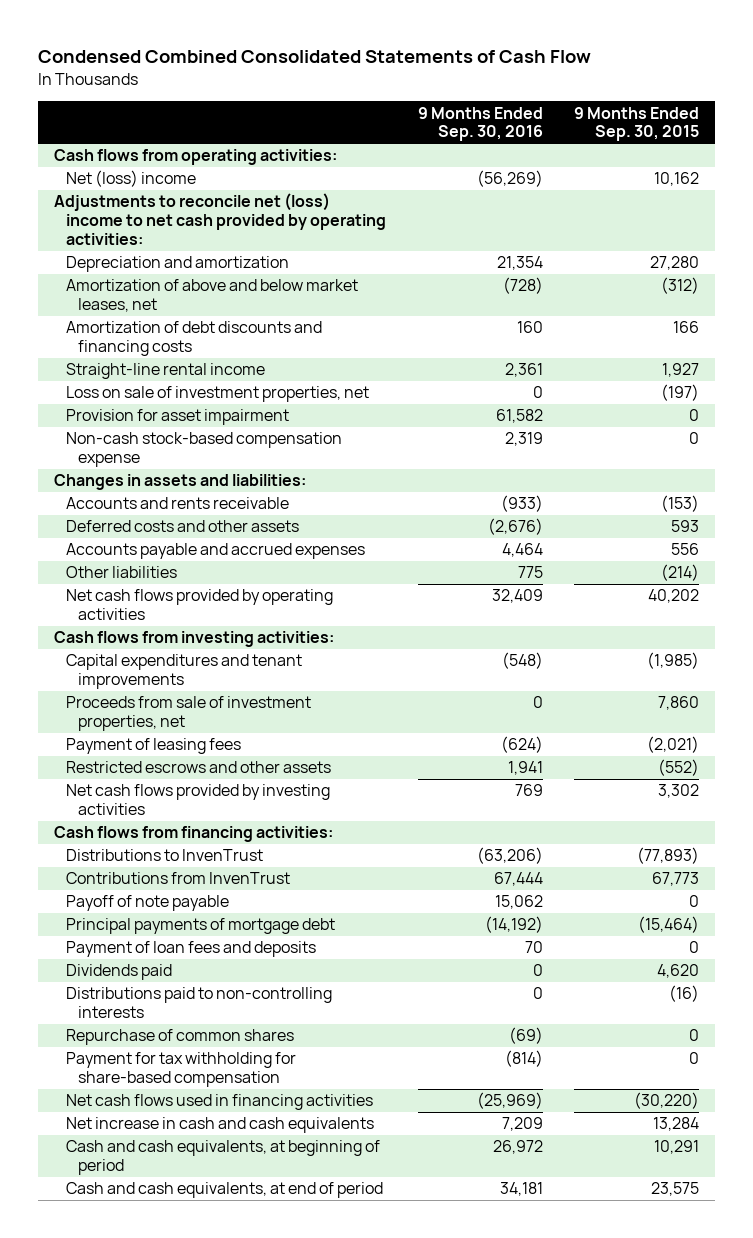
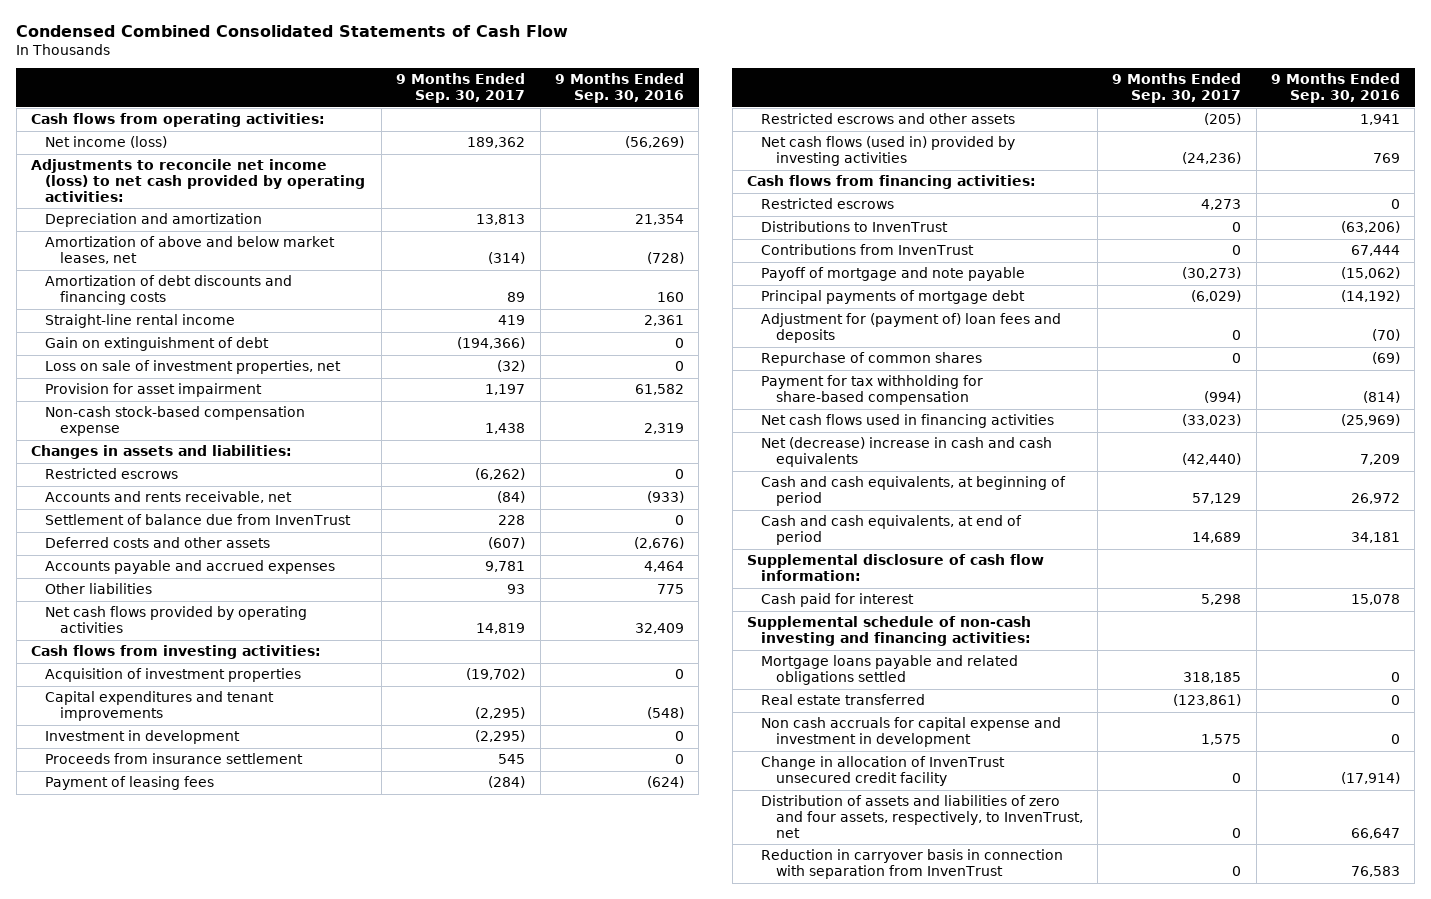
[574,106,700,142] 9 Months Ended Sep. 30, 2015 -> none
none -> [396,73,526,104] 9 Months Ended Sep. 30, 2017
[66,170,197,188] Net (loss) income -> [45,136,168,149] Net income (loss)
[54,193,387,245] Adjustments to reconcile net (loss) income to net cash provided by operating activities: -> [30,159,366,202] Adjustments to reconcile net income (loss) to net cash provided by operating activities:
none -> [45,337,270,352] Gain on extinguishment of debt
none -> [45,468,179,480] Restricted escrows
[66,497,290,510] Accounts and rents receivable -> [45,491,293,504] Accounts and rents receivable, net
none -> [45,514,352,526] Settlement of balance due from InvenTrust
none -> [45,668,302,683] Acquisition of investment properties
[66,696,312,732] Proceeds from sale of investment properties, net -> none
none -> [45,730,241,745] Investment in development
none -> [45,753,304,765] Proceeds from insurance settlement
[66,784,331,816] Net cash flows provided by investing activities -> [761,136,1016,167] Net cash flows (used in) provided by investing activities
none -> [761,198,895,210] Restricted escrows
[66,895,230,912] Payoff of note payable -> [761,267,1026,282] Payoff of mortgage and note payable
[494,895,543,910] 15,062 -> [1340,267,1400,280] (15,062)
[66,964,173,981] Dividends paid -> none
[66,987,333,1019] Distributions paid to non-controlling interests -> none
[66,941,317,958] Payment of loan fees and deposits -> [761,313,1062,344] Adjustment for (payment of) loan fees and deposits
[524,941,543,954] 70 -> [1371,329,1400,342] (70)
[66,1117,375,1134] Net increase in cash and cash equivalents -> [761,437,1053,468] Net (decrease) increase in cash and cash equivalents
none -> [746,554,1044,582] Supplemental disclosure of cash flow information:
none -> [761,593,915,608] Cash paid for interest
none -> [746,616,1032,647] Supplemental schedule of non-cash investing and financing activities:
none -> [761,655,1019,686] Mortgage loans payable and related obligations settled
none -> [761,694,926,706] Real estate transferred
none -> [761,717,1062,748] Non cash accruals for capital expense and investment in development
none -> [761,756,1006,787] Change in allocation of InvenTrust unsecured credit facility
none -> [761,795,1083,838] Distribution of assets and liabilities of zero and four assets, respectively, to InvenTrust, net
none -> [761,849,1064,880] Reduction in carryover basis in connection with separation from InvenTrust

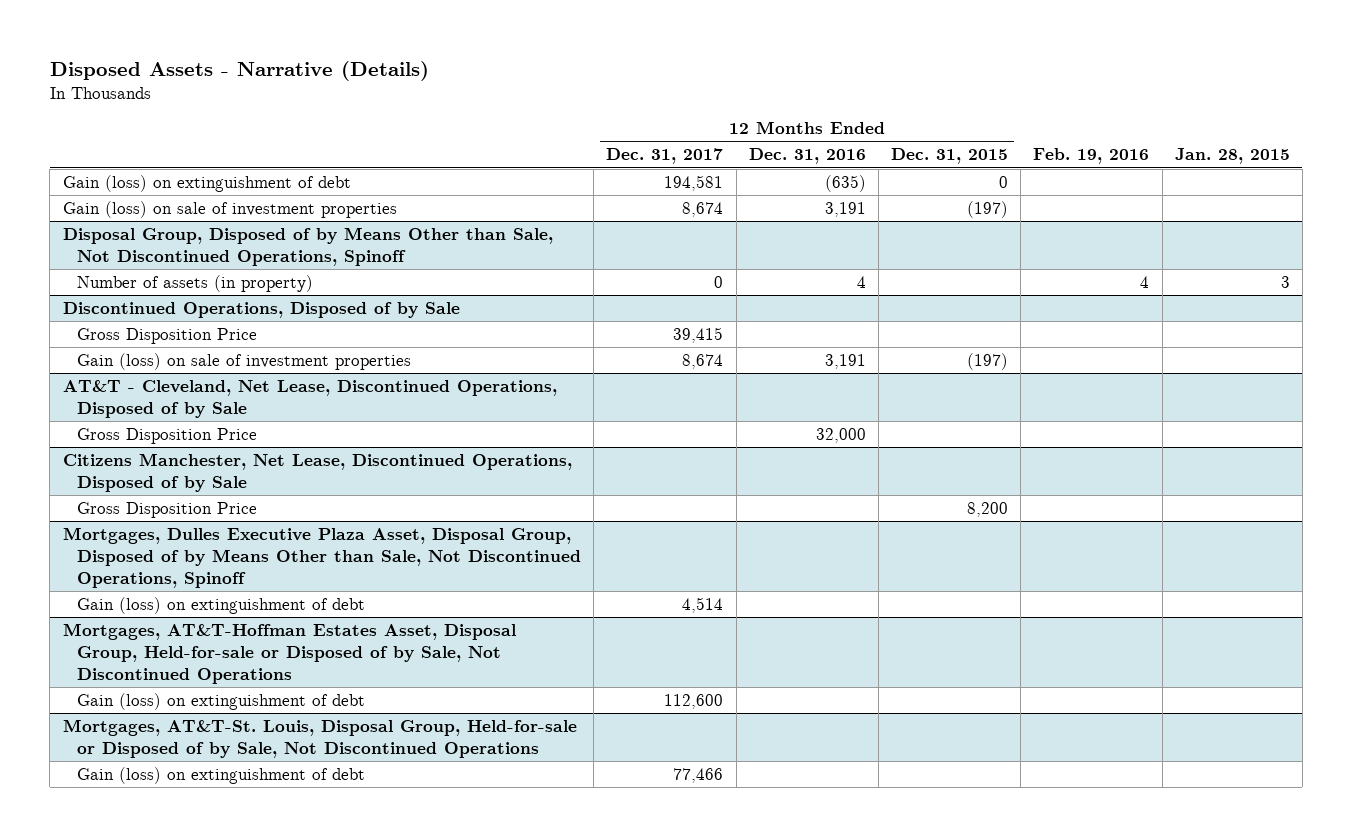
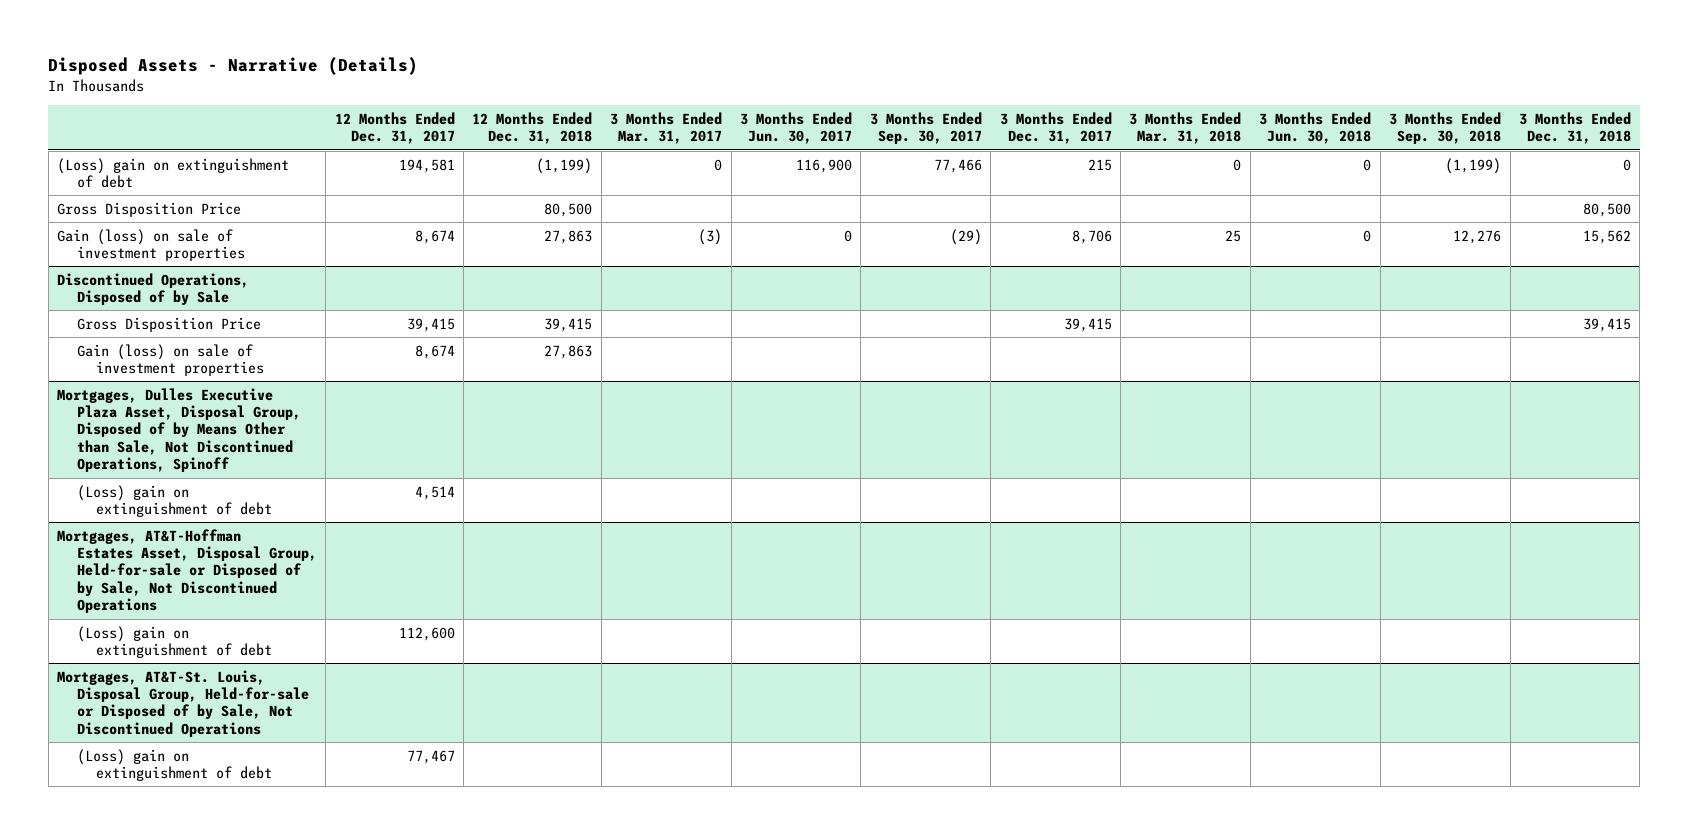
[748,148,866,165] Dec. 31, 2016 -> none
[891,148,1009,165] Dec. 31, 2015 -> none
[1033,148,1150,165] Feb. 19, 2016 -> none
[1174,148,1290,165] Jan. 28, 2015 -> none
none -> [472,111,593,145] 12 Months Ended Dec. 31, 2018
none -> [610,111,723,145] 3 Months Ended Mar. 31, 2017
none -> [740,111,853,145] 3 Months Ended Jun. 30, 2017
none -> [869,111,982,145] 3 Months Ended Sep. 30, 2017
none -> [999,111,1112,145] 3 Months Ended Dec. 31, 2017
none -> [1129,111,1242,145] 3 Months Ended Mar. 31, 2018
none -> [1259,111,1372,145] 3 Months Ended Jun. 30, 2018
none -> [1389,111,1502,145] 3 Months Ended Sep. 30, 2018
none -> [1518,111,1631,145] 3 Months Ended Dec. 31, 2018
[62,174,351,192] Gain (loss) on extinguishment of debt -> [57,157,290,188] (Loss) gain on extinguishment of debt
none -> [57,201,242,217] Gross Disposition Price
[62,226,553,266] Disposal Group, Disposed of by Means Other than Sale, Not Discontinued Operations, Spinoff -> none
[77,274,314,292] Number of assets (in property) -> none
[62,379,557,418] AT&T - Cleveland, Net Lease, Discontinued Operations, Disposed of by Sale -> none
[77,427,258,444] Gross Disposition Price -> none
[62,452,572,492] Citizens Manchester, Net Lease, Discontinued Operations, Disposed of by Sale -> none
[77,501,258,518] Gross Disposition Price -> none
[77,596,366,614] Gain (loss) on extinguishment of debt -> [76,484,273,517] (Loss) gain on extinguishment of debt
[77,692,366,710] Gain (loss) on extinguishment of debt -> [76,625,273,658] (Loss) gain on extinguishment of debt
[77,766,366,784] Gain (loss) on extinguishment of debt -> [76,748,273,781] (Loss) gain on extinguishment of debt
[673,767,724,783] 77,466 -> [406,749,455,764] 77,467

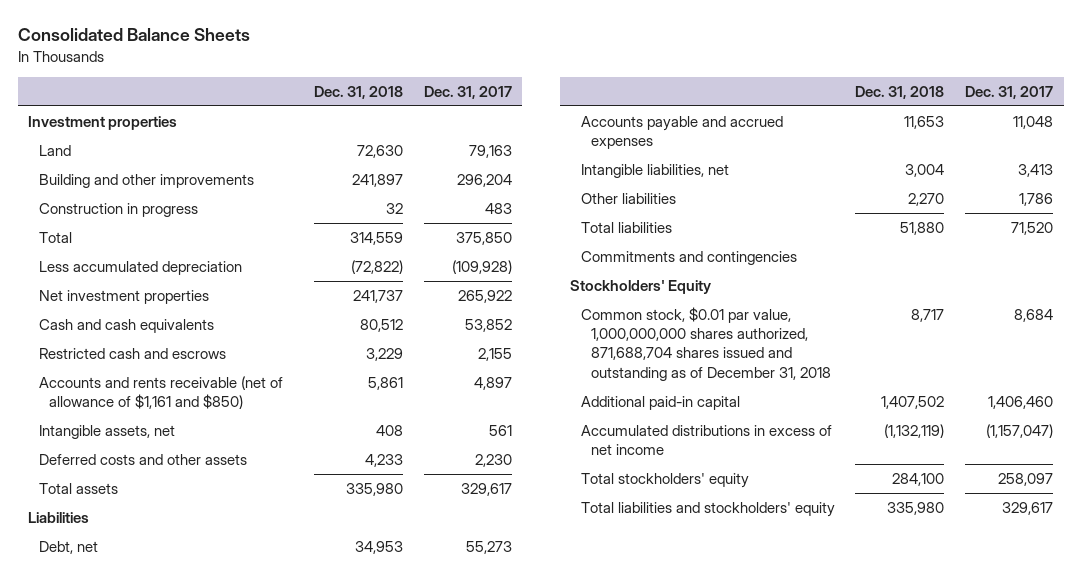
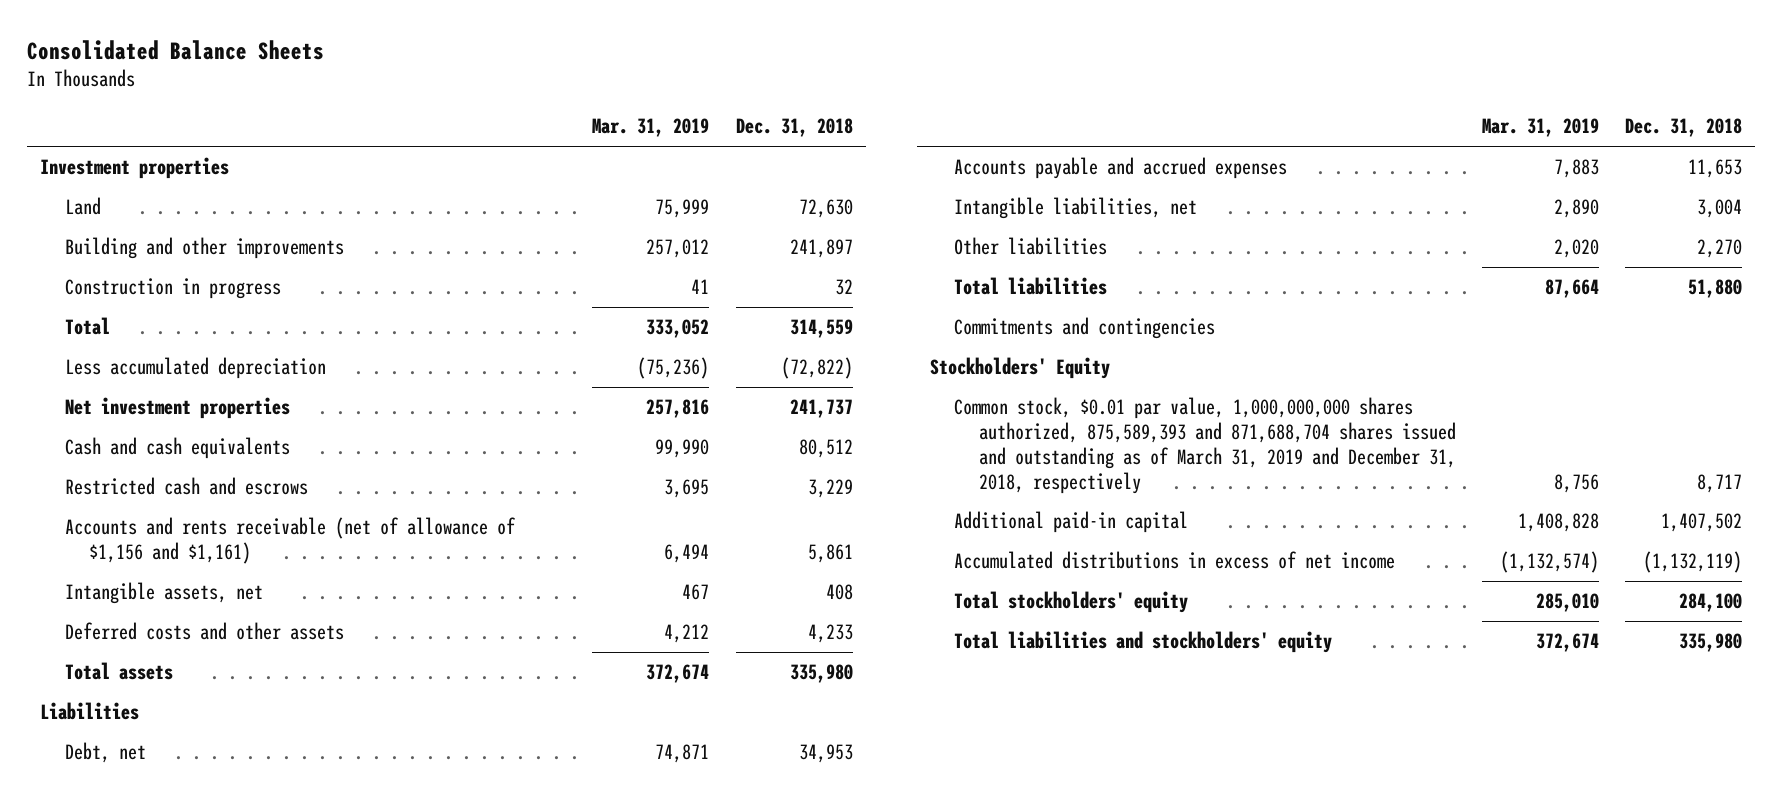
[423,85,512,99] Dec. 31, 2017 -> none
none -> [592,118,710,138] Mar. 31, 2019
[38,376,283,410] Accounts and rents receivable (net of allowance of $1,161 and $850) -> [64,516,516,564] Accounts and rents receivable (net of allowance of $1,156 and $1,161)
[580,307,832,381] Common stock, $0.01 par value, 1,000,000,000 shares authorized, 871,688,704 shares issued and outstanding as of December 31, 2018 -> [954,396,1456,494] Common stock, $0.01 par value, 1,000,000,000 shares authorized, 875,589,393 and 871,688,704 shares issued and outstanding as of March 31, 2019 and December 31, 2018, respectively

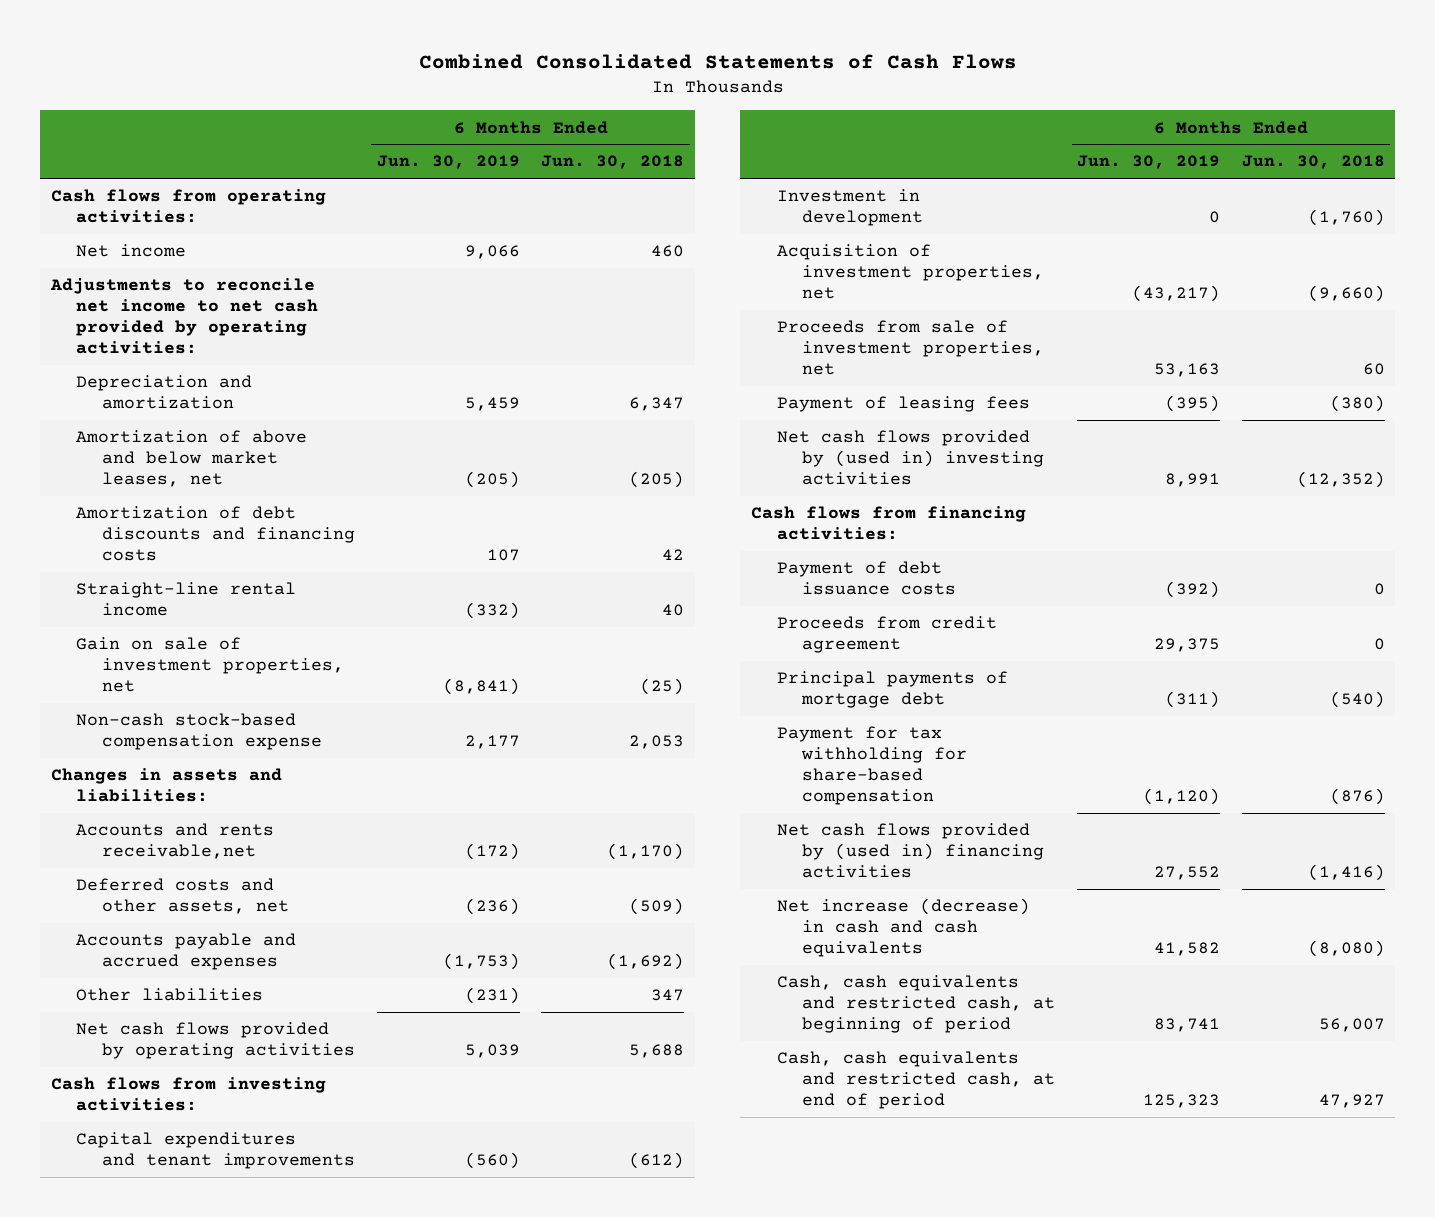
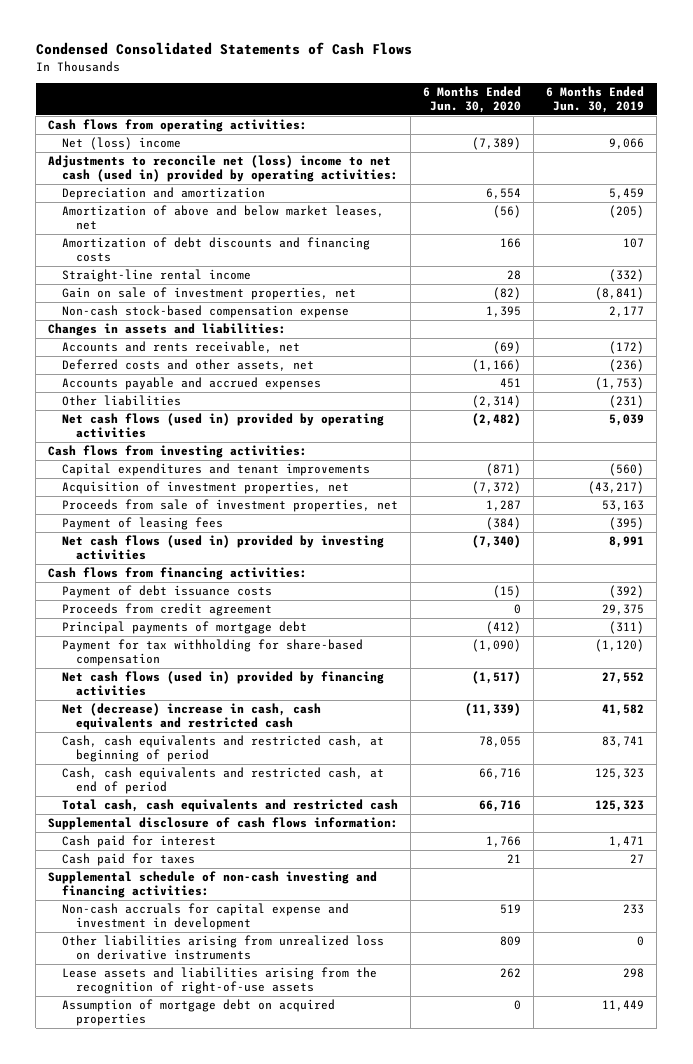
[418,53,1017,69] Combined Consolidated Statements of Cash Flows -> [35,42,412,56] Condensed Consolidated Statements of Cash Flows
[541,155,685,170] Jun. 30, 2018 -> none
none -> [423,85,522,113] 6 Months Ended Jun. 30, 2020
[76,244,187,258] Net income -> [62,136,182,150] Net (loss) income
[49,278,319,354] Adjustments to reconcile net income to net cash provided by operating activities: -> [48,154,399,183] Adjustments to reconcile net (loss) income to net cash (used in) provided by operating activities:
[76,823,275,860] Accounts and rents receivable,net -> [62,340,301,353] Accounts and rents receivable, net
[76,1022,356,1060] Net cash flows provided by operating activities -> [62,412,385,439] Net cash flows (used in) provided by operating activities
[776,189,924,227] Investment in development -> none
[776,430,1045,485] Net cash flows provided by (used in) investing activities -> [62,534,385,561] Net cash flows (used in) provided by investing activities
[776,823,1045,878] Net cash flows provided by (used in) financing activities -> [62,670,385,697] Net cash flows (used in) provided by financing activities
[776,898,1030,957] Net increase (decrease) in cash and cash equivalents -> [62,702,322,731] Net (decrease) increase in cash, cash equivalents and restricted cash
none -> [62,798,399,812] Total cash, cash equivalents and restricted cash
none -> [48,816,399,830] Supplemental disclosure of cash flows information:
none -> [62,834,217,848] Cash paid for interest
none -> [62,852,196,866] Cash paid for taxes
none -> [48,870,378,899] Supplemental schedule of non-cash investing and financing activities:
none -> [62,902,350,931] Non-cash accruals for capital expense and investment in development
none -> [62,934,385,961] Other liabilities arising from unrealized loss on derivative instruments
none -> [62,966,378,995] Lease assets and liabilities arising from the recognition of right-of-use assets
none -> [62,998,336,1027] Assumption of mortgage debt on acquired properties

